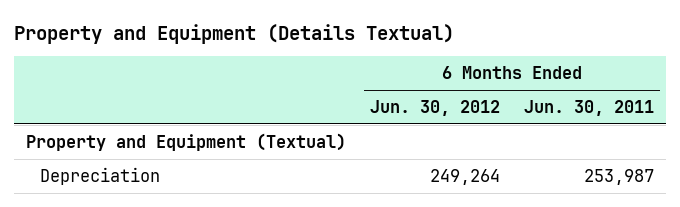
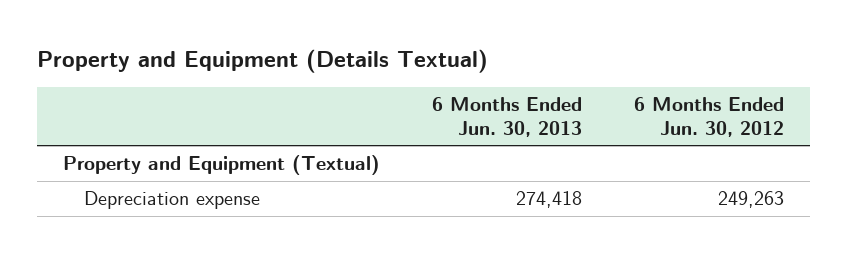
[524,100,655,117] Jun. 30, 2011 -> none
none -> [431,97,582,138] 6 Months Ended Jun. 30, 2013
[40,166,161,185] Depreciation -> [83,191,260,210] Depreciation expense
[430,168,501,185] 249,264 -> [717,191,784,209] 249,263

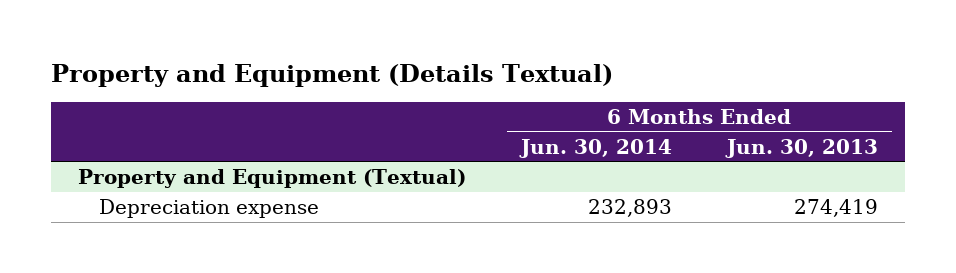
[633,97,784,138] 6 Months Ended Jun. 30, 2012 -> none
none -> [518,138,672,158] Jun. 30, 2014
[515,191,582,209] 274,418 -> [793,199,878,218] 274,419

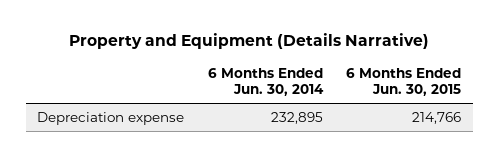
[50,63,613,87] Property and Equipment (Details Textual) -> [69,33,430,50] Property and Equipment (Details Narrative)
[724,138,878,158] Jun. 30, 2013 -> none
none -> [346,67,462,97] 6 Months Ended Jun. 30, 2015
[78,169,467,189] Property and Equipment (Textual) -> none
[587,199,672,218] 232,893 -> [270,112,323,125] 232,895

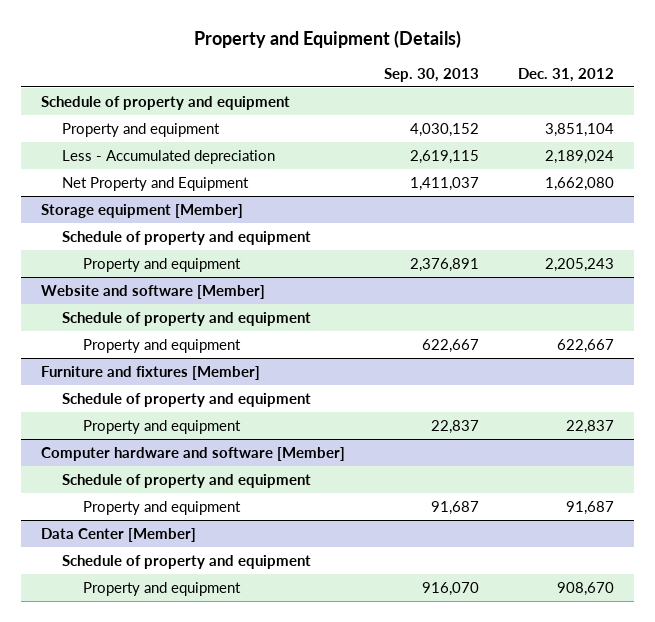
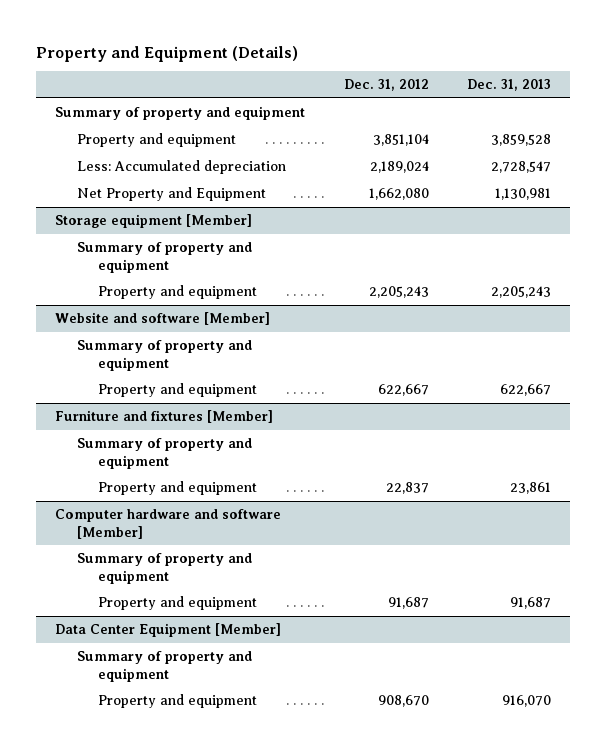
[384,67,480,82] Sep. 30, 2013 -> none
none -> [467,79,552,92] Dec. 31, 2013
[40,95,290,110] Schedule of property and equipment -> [55,106,306,121] Summary of property and equipment
[61,149,275,164] Less - Accumulated depreciation -> [76,160,286,175] Less: Accumulated depreciation
[61,230,311,245] Schedule of property and equipment -> [76,242,252,273] Summary of property and equipment
[61,311,311,326] Schedule of property and equipment -> [76,340,252,371] Summary of property and equipment
[61,392,311,407] Schedule of property and equipment -> [76,438,252,469] Summary of property and equipment
[61,473,311,488] Schedule of property and equipment -> [76,553,252,584] Summary of property and equipment
[40,527,196,542] Data Center [Member] -> [55,623,282,638] Data Center Equipment [Member]
[61,554,311,569] Schedule of property and equipment -> [76,651,252,682] Summary of property and equipment

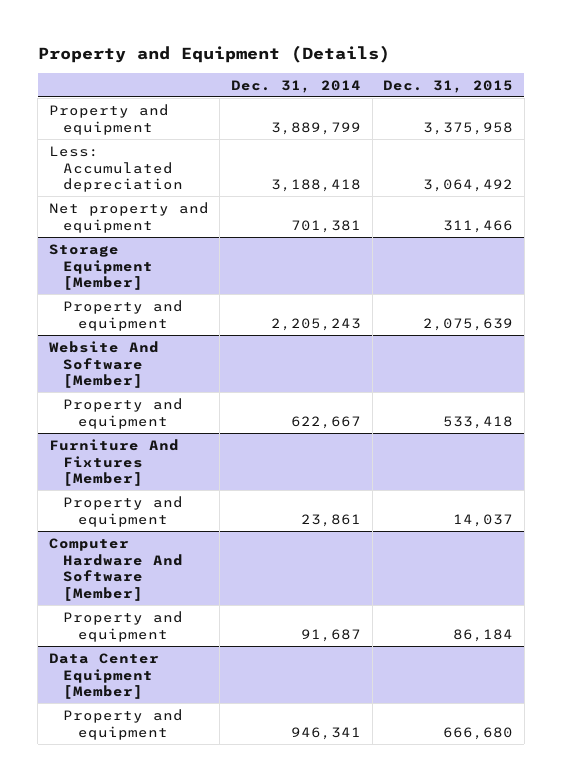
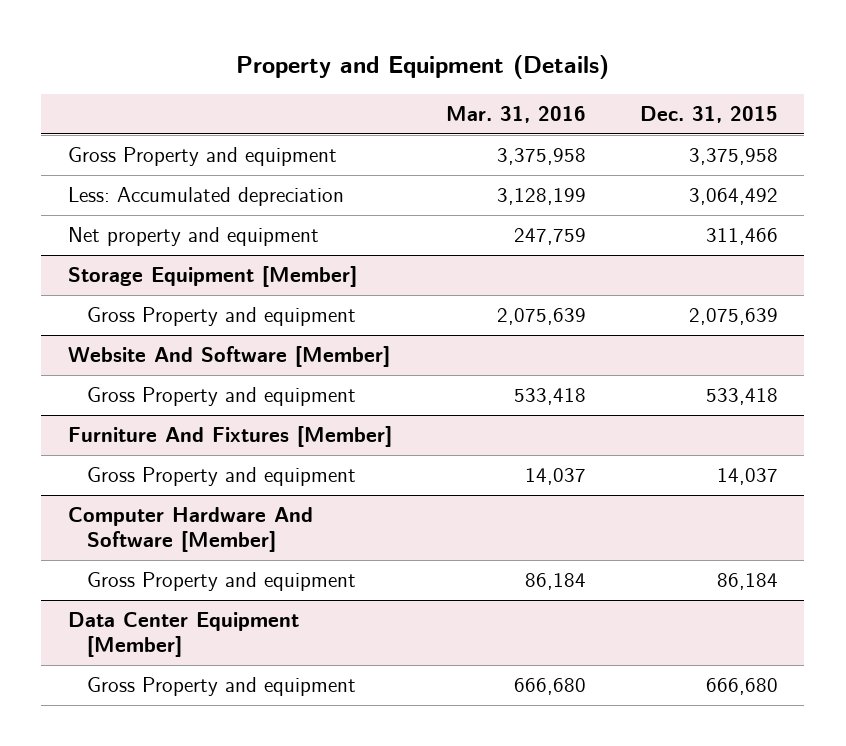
[231,79,362,93] Dec. 31, 2014 -> none
none -> [445,105,586,123] Mar. 31, 2016
[48,103,169,135] Property and equipment -> [68,147,338,167] Gross Property and equipment
[63,299,184,331] Property and equipment -> [87,307,357,327] Gross Property and equipment
[63,397,184,429] Property and equipment -> [87,387,357,407] Gross Property and equipment
[63,495,184,527] Property and equipment -> [87,467,357,487] Gross Property and equipment
[63,610,184,642] Property and equipment -> [87,572,357,592] Gross Property and equipment
[63,708,184,740] Property and equipment -> [87,677,357,697] Gross Property and equipment

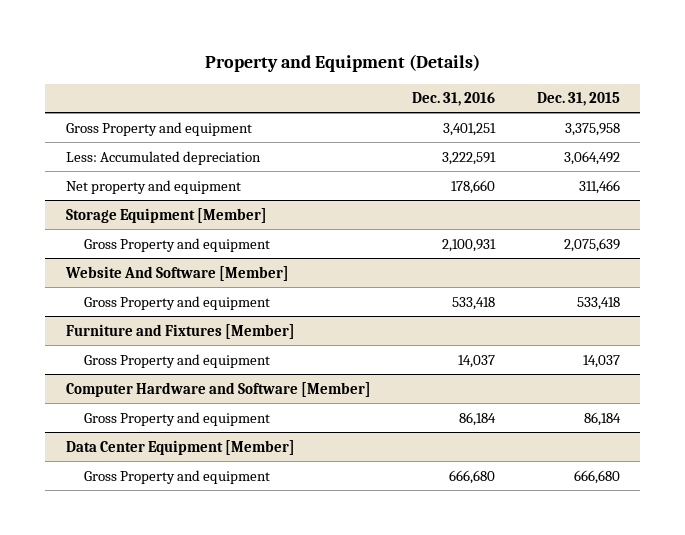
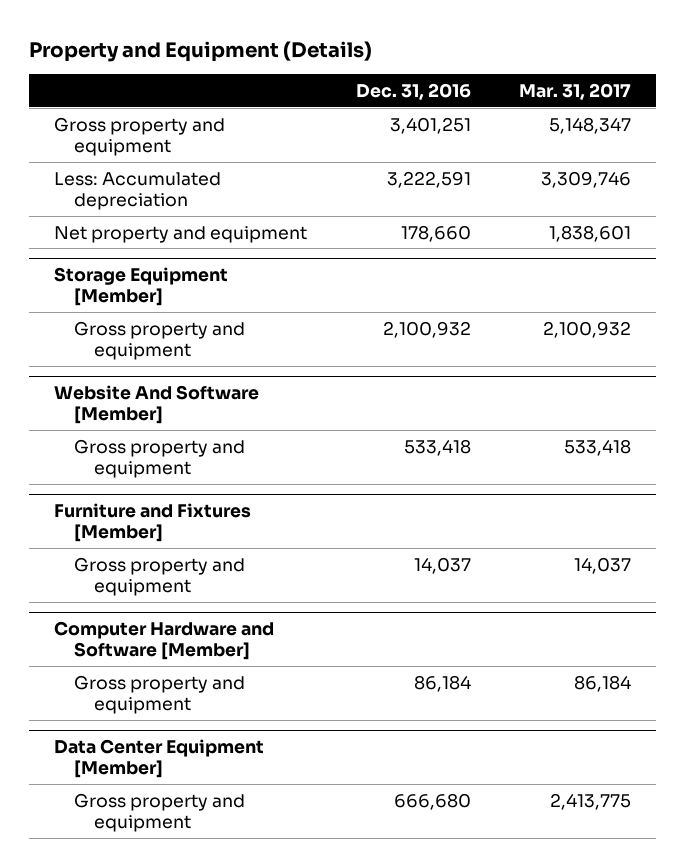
[536,92,620,107] Dec. 31, 2015 -> none
none -> [519,82,632,100] Mar. 31, 2017
[65,121,252,136] Gross Property and equipment -> [53,116,225,156] Gross property and equipment
[83,237,270,252] Gross Property and equipment -> [73,320,245,360] Gross property and equipment
[442,238,497,252] 2,100,931 -> [382,320,471,338] 2,100,932
[83,295,270,310] Gross Property and equipment -> [73,438,245,478] Gross property and equipment
[83,353,270,368] Gross Property and equipment -> [73,556,245,596] Gross property and equipment
[83,411,270,426] Gross Property and equipment -> [73,674,245,714] Gross property and equipment
[83,469,270,484] Gross Property and equipment -> [73,792,245,832] Gross property and equipment

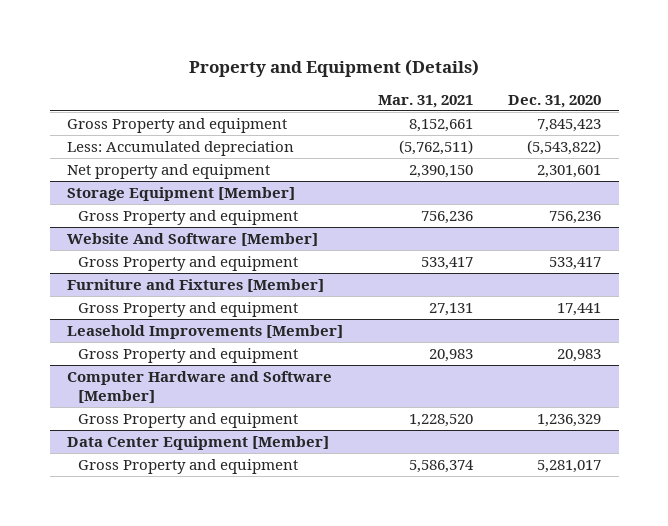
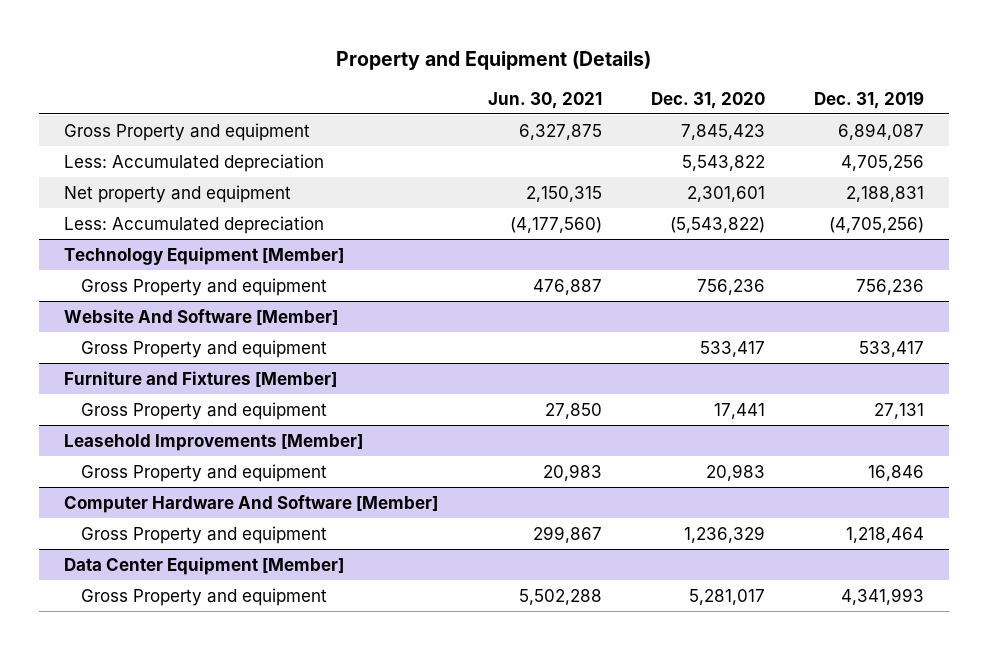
[378,94,474,108] Mar. 31, 2021 -> none
none -> [487,91,602,109] Jun. 30, 2021
none -> [814,90,925,109] Dec. 31, 2019
none -> [64,153,325,172] Less: Accumulated depreciation
[67,140,295,156] Less: Accumulated depreciation -> [64,215,325,234] Less: Accumulated depreciation
[67,186,296,201] Storage Equipment [Member] -> [64,246,345,265] Technology Equipment [Member]
[67,370,333,404] Computer Hardware and Software [Member] -> [64,494,439,513] Computer Hardware And Software [Member]

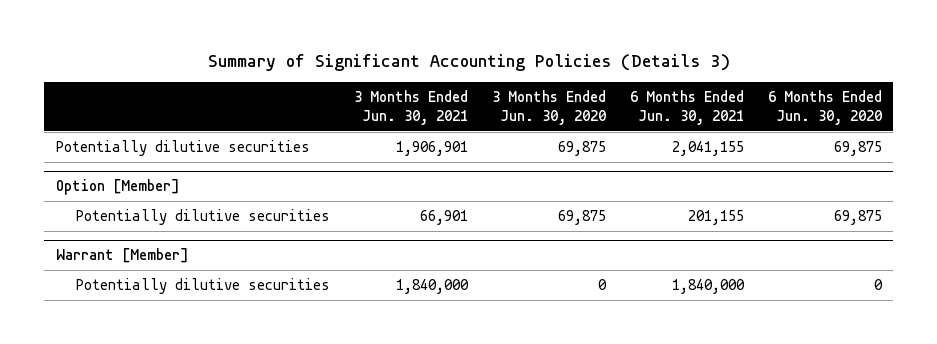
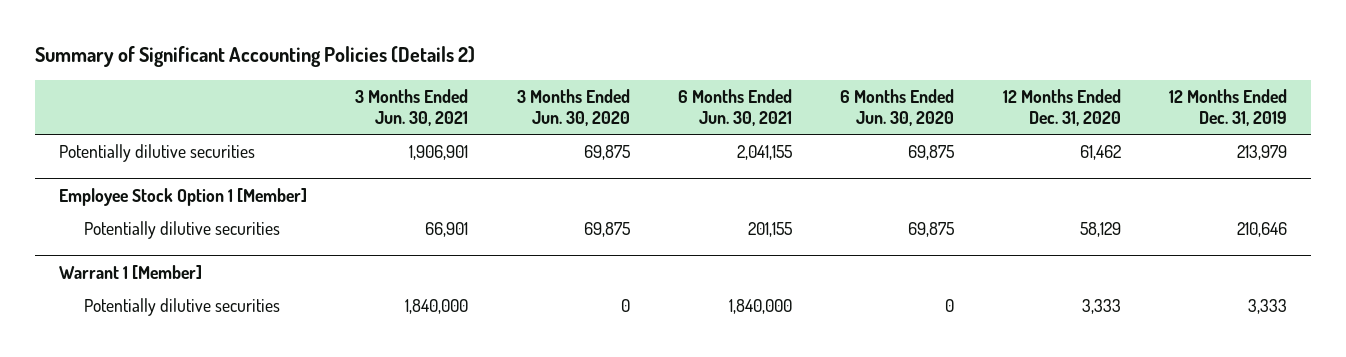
[207,54,730,72] Summary of Significant Accounting Policies (Details 3) -> [35,46,476,68] Summary of Significant Accounting Policies (Details 2)
none -> [1002,88,1121,127] 12 Months Ended Dec. 31, 2020
none -> [1168,88,1287,127] 12 Months Ended Dec. 31, 2019
[55,179,180,196] Option [Member] -> [59,187,308,206] Employee Stock Option 1 [Member]
[55,248,189,264] Warrant [Member] -> [59,264,203,279] Warrant 1 [Member]

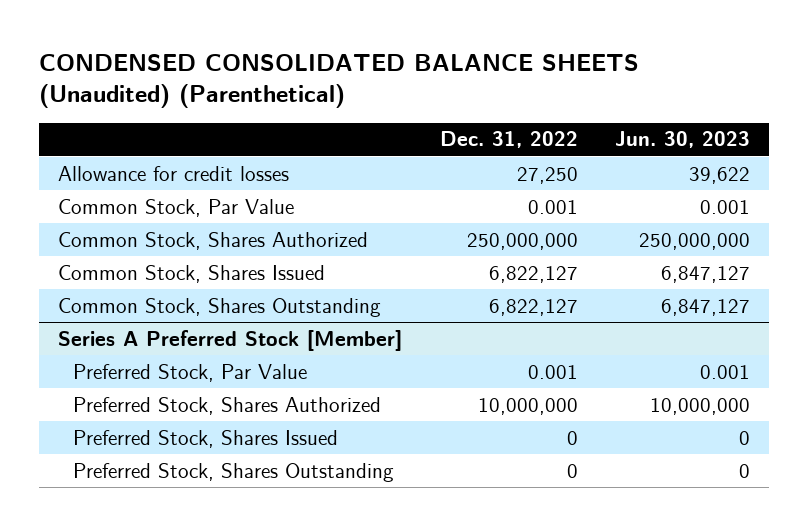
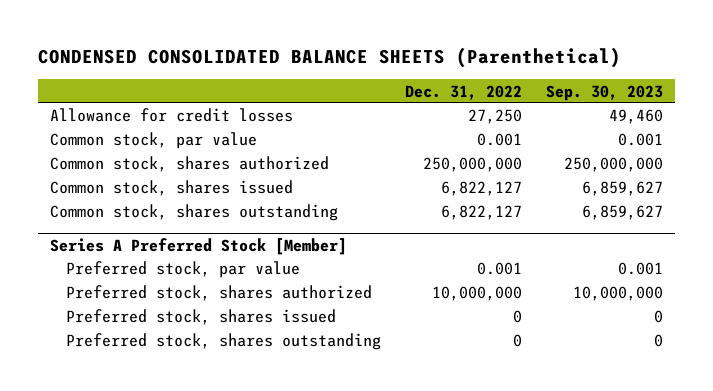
[39,53,640,109] CONDENSED CONSOLIDATED BALANCE SHEETS (Unaudited) (Parenthetical) -> [38,47,622,69] CONDENSED CONSOLIDATED BALANCE SHEETS (Parenthetical)
[615,131,751,149] Jun. 30, 2023 -> none
none -> [545,84,663,101] Sep. 30, 2023
[57,198,294,217] Common Stock, Par Value -> [50,132,258,150] Common stock, par value
[57,231,368,250] Common Stock, Shares Authorized -> [50,156,330,173] Common stock, shares authorized
[57,264,325,283] Common Stock, Shares Issued -> [50,180,294,197] Common stock, shares issued
[57,297,381,317] Common Stock, Shares Outstanding -> [50,204,339,222] Common stock, shares outstanding
[72,363,307,382] Preferred Stock, Par Value -> [66,261,301,279] Preferred stock, par value
[72,396,381,415] Preferred Stock, Shares Authorized -> [66,285,373,302] Preferred stock, shares authorized
[72,429,338,448] Preferred Stock, Shares Issued -> [66,309,337,326] Preferred stock, shares issued
[72,462,394,482] Preferred Stock, Shares Outstanding -> [66,333,382,351] Preferred stock, shares outstanding

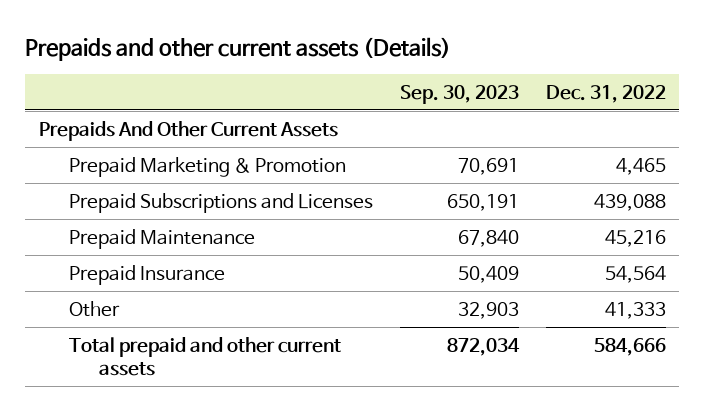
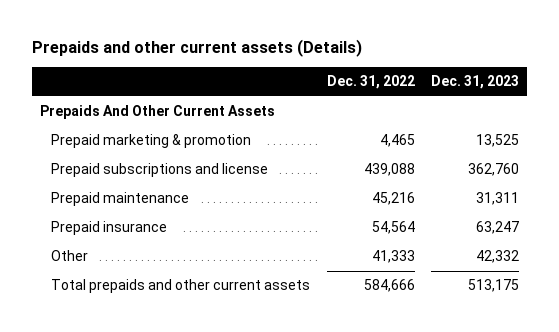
[399,84,519,104] Sep. 30, 2023 -> none
none -> [430,75,519,90] Dec. 31, 2023
[68,156,346,177] Prepaid Marketing & Promotion -> [51,134,252,149] Prepaid marketing & promotion
[68,192,373,213] Prepaid Subscriptions and Licenses -> [51,163,269,178] Prepaid subscriptions and license
[68,228,255,249] Prepaid Maintenance -> [51,192,190,207] Prepaid maintenance
[68,264,225,285] Prepaid Insurance -> [51,221,168,236] Prepaid insurance
[68,336,341,377] Total prepaid and other current assets -> [51,279,311,294] Total prepaids and other current assets

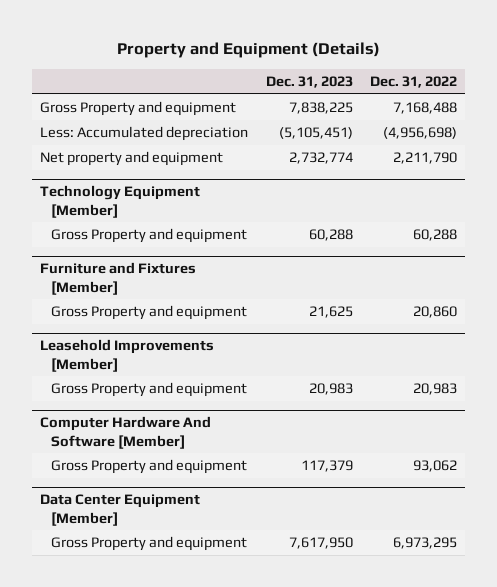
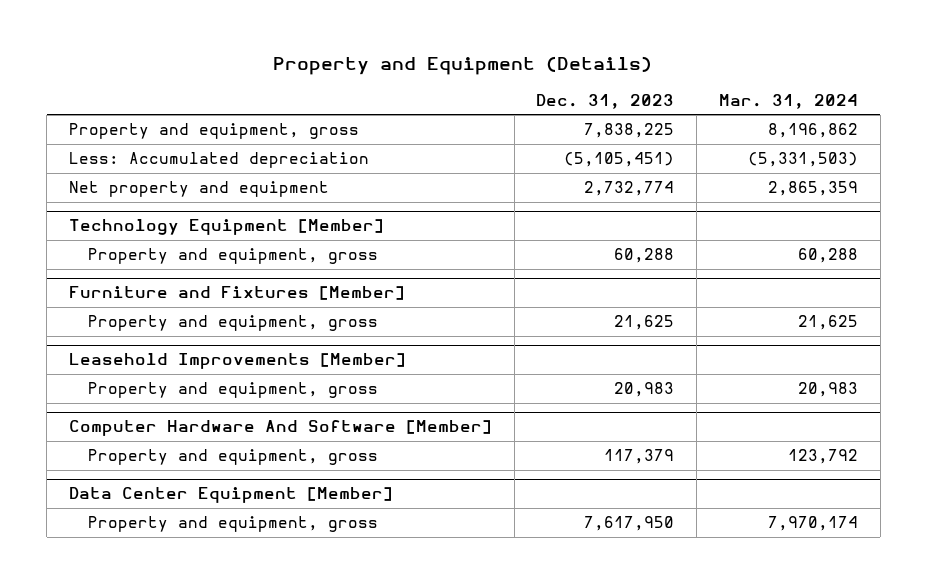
[369,76,457,89] Dec. 31, 2022 -> none
none -> [718,93,858,109] Mar. 31, 2024
[40,101,237,117] Gross Property and equipment -> [68,123,359,140] Property and equipment, gross
[50,228,247,244] Gross Property and equipment -> [87,248,378,265] Property and equipment, gross
[50,305,247,321] Gross Property and equipment -> [87,315,378,332] Property and equipment, gross
[50,382,247,398] Gross Property and equipment -> [87,382,378,399] Property and equipment, gross
[50,459,247,475] Gross Property and equipment -> [87,449,378,466] Property and equipment, gross
[50,536,247,552] Gross Property and equipment -> [87,516,378,533] Property and equipment, gross

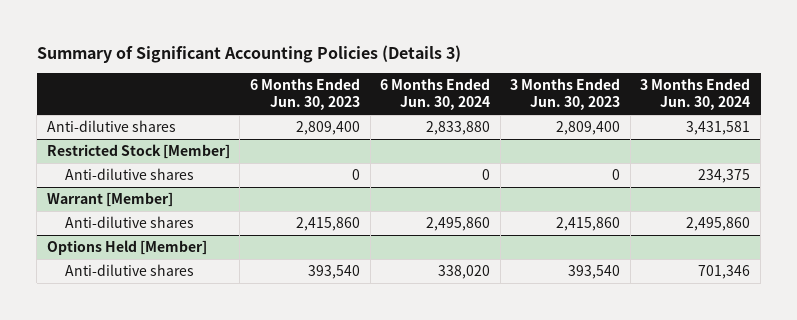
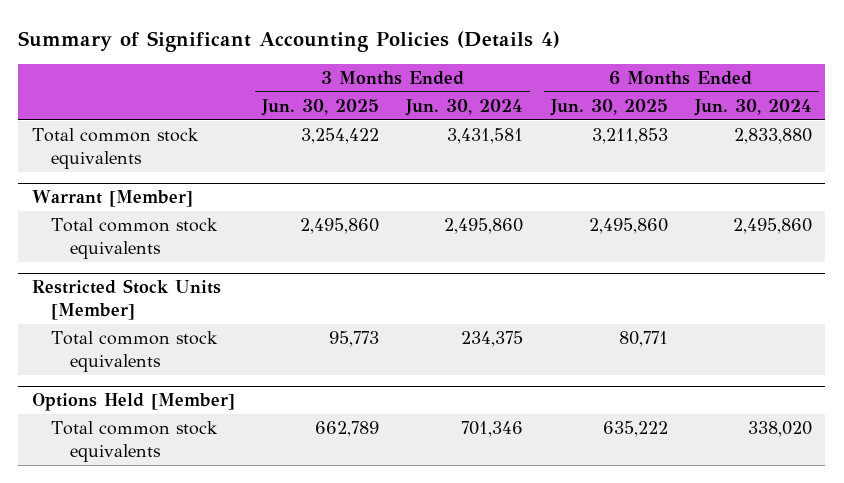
[36,44,461,63] Summary of Significant Accounting Policies (Details 3) -> [18,30,561,52] Summary of Significant Accounting Policies (Details 4)
[250,77,361,111] 6 Months Ended Jun. 30, 2023 -> none
[510,77,621,111] 3 Months Ended Jun. 30, 2023 -> none
none -> [261,98,380,116] Jun. 30, 2025
none -> [549,98,668,116] Jun. 30, 2025
[46,144,230,160] Restricted Stock [Member] -> none
[65,168,195,181] Anti-dilutive shares -> none
[46,120,176,133] Anti-dilutive shares -> [31,128,199,169] Total common stock equivalents
[65,216,195,229] Anti-dilutive shares -> [51,218,219,259] Total common stock equivalents
none -> [31,279,221,320] Restricted Stock Units [Member]
none -> [51,331,219,372] Total common stock equivalents
[65,264,195,277] Anti-dilutive shares -> [51,421,219,462] Total common stock equivalents

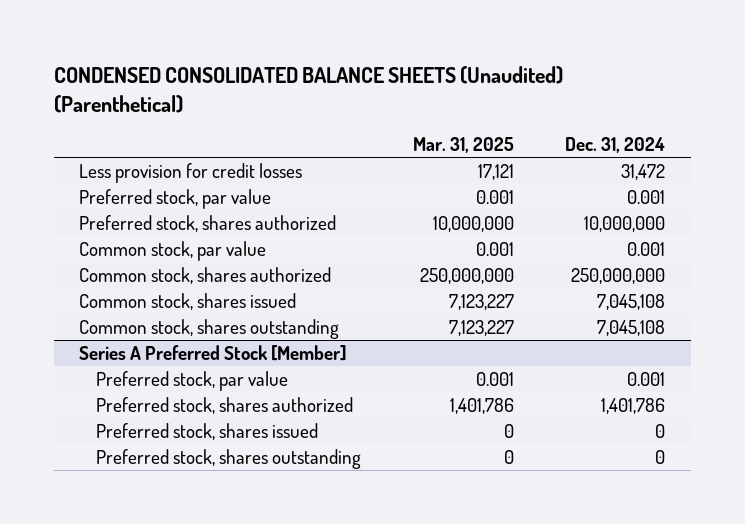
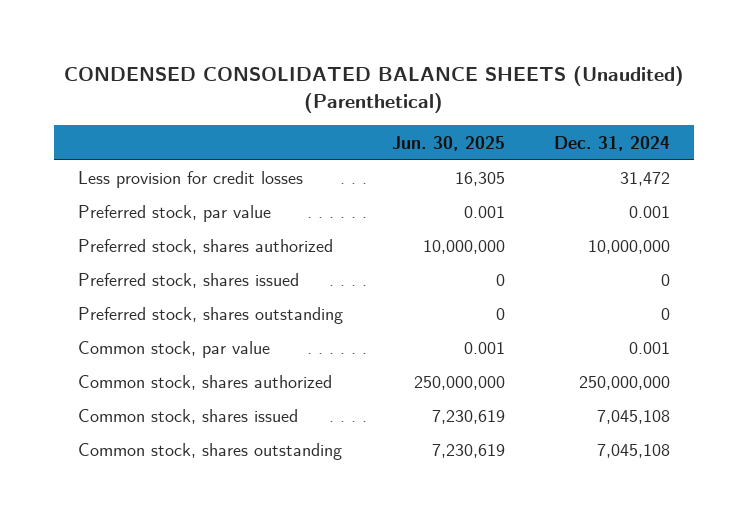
[412,136,514,153] Mar. 31, 2025 -> none
none -> [391,135,505,151] Jun. 30, 2025
none -> [78,273,300,289] Preferred stock, shares issued
none -> [78,307,344,325] Preferred stock, shares outstanding
[79,345,348,362] Series A Preferred Stock [Member] -> none
[96,371,289,392] Preferred stock, par value -> none
[96,397,354,415] Preferred stock, shares authorized -> none
[96,423,319,441] Preferred stock, shares issued -> none
[96,449,362,470] Preferred stock, shares outstanding -> none

